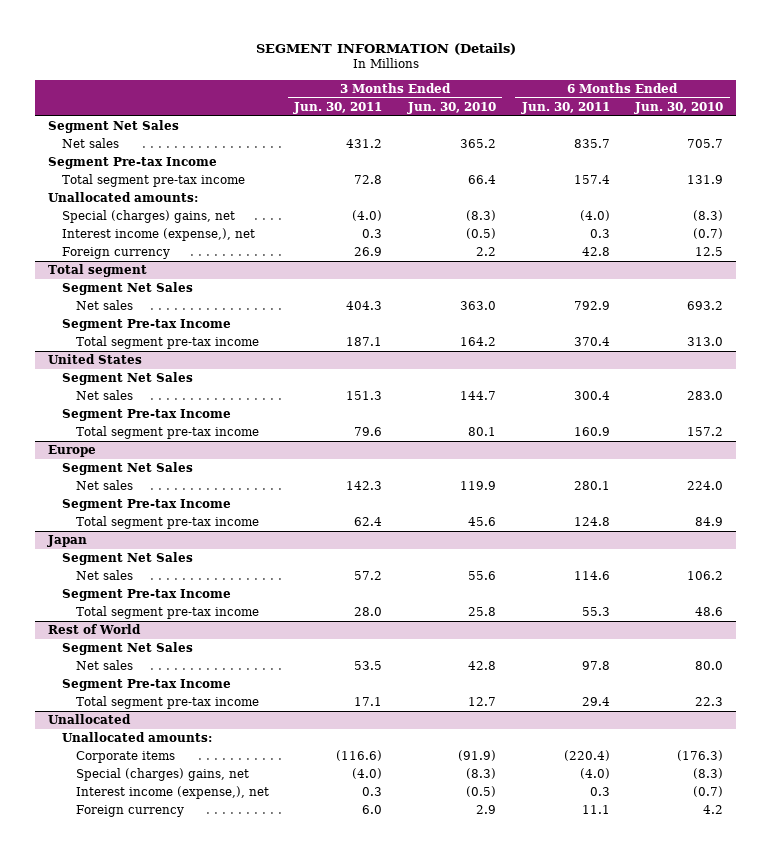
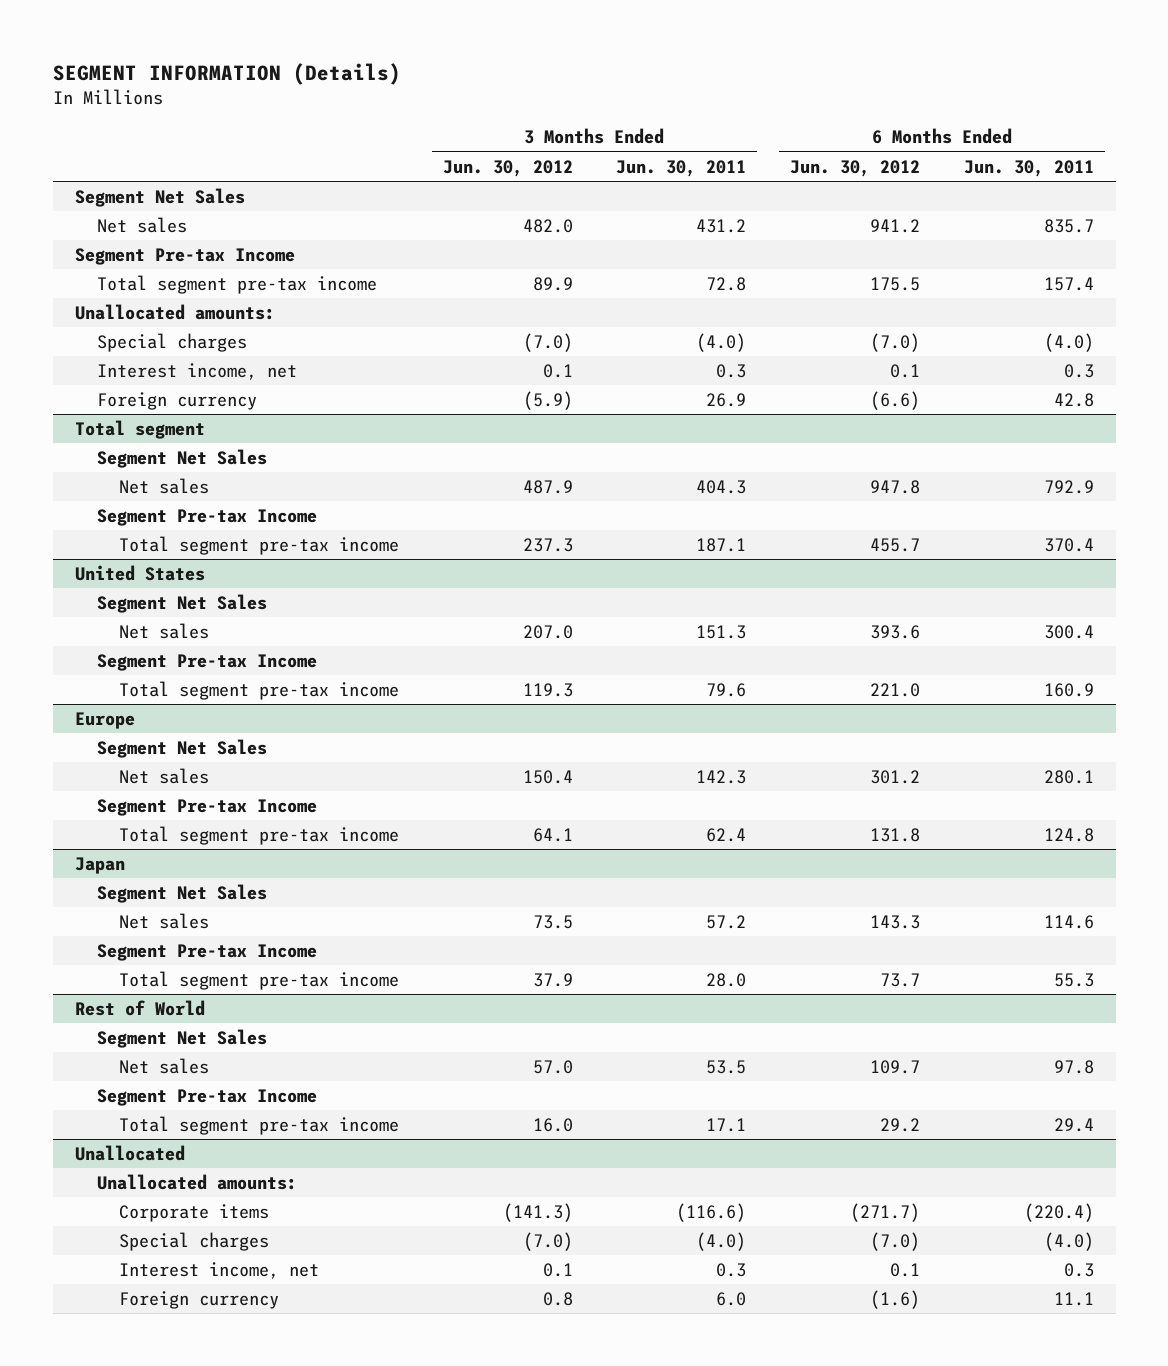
[406,101,496,114] Jun. 30, 2010 -> none
[634,101,724,114] Jun. 30, 2010 -> none
none -> [442,159,573,177] Jun. 30, 2012
none -> [790,159,921,177] Jun. 30, 2012
[61,210,235,224] Special (charges) gains, net -> [96,332,247,352] Special charges
[61,228,255,242] Interest income (expense,), net -> [96,362,297,380] Interest income, net
[75,768,249,782] Special (charges) gains, net -> [118,1231,269,1251] Special charges
[75,786,269,800] Interest income (expense,), net -> [118,1261,319,1279] Interest income, net

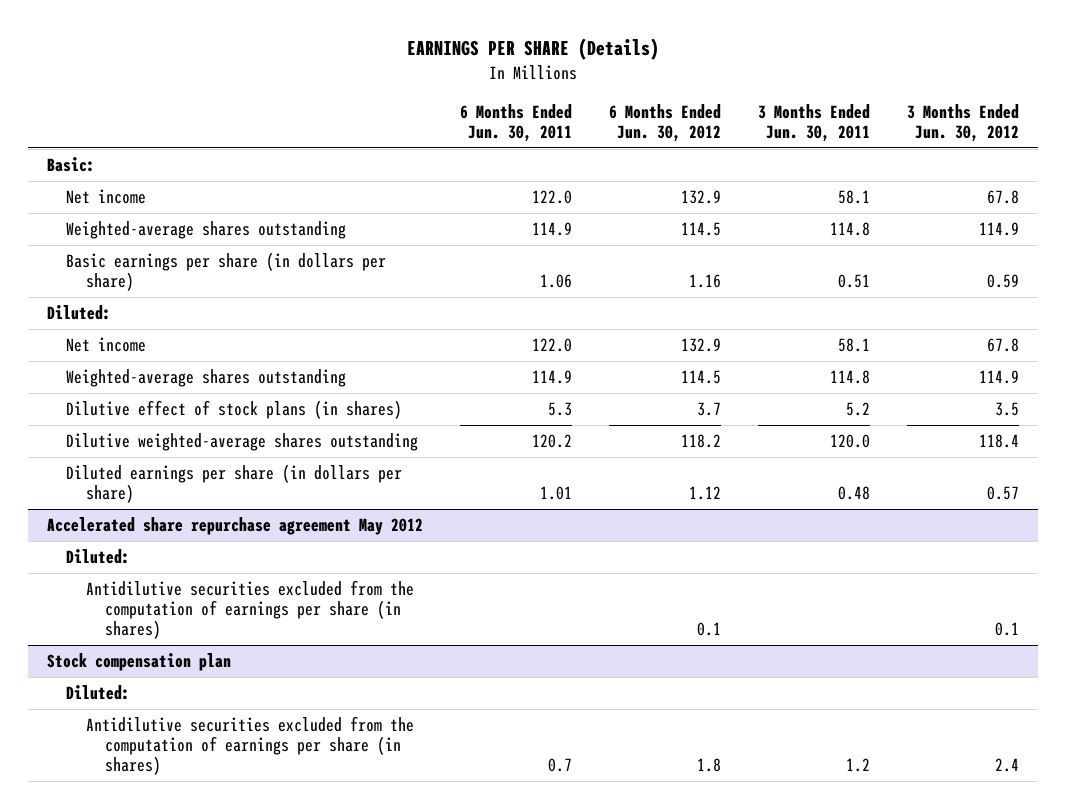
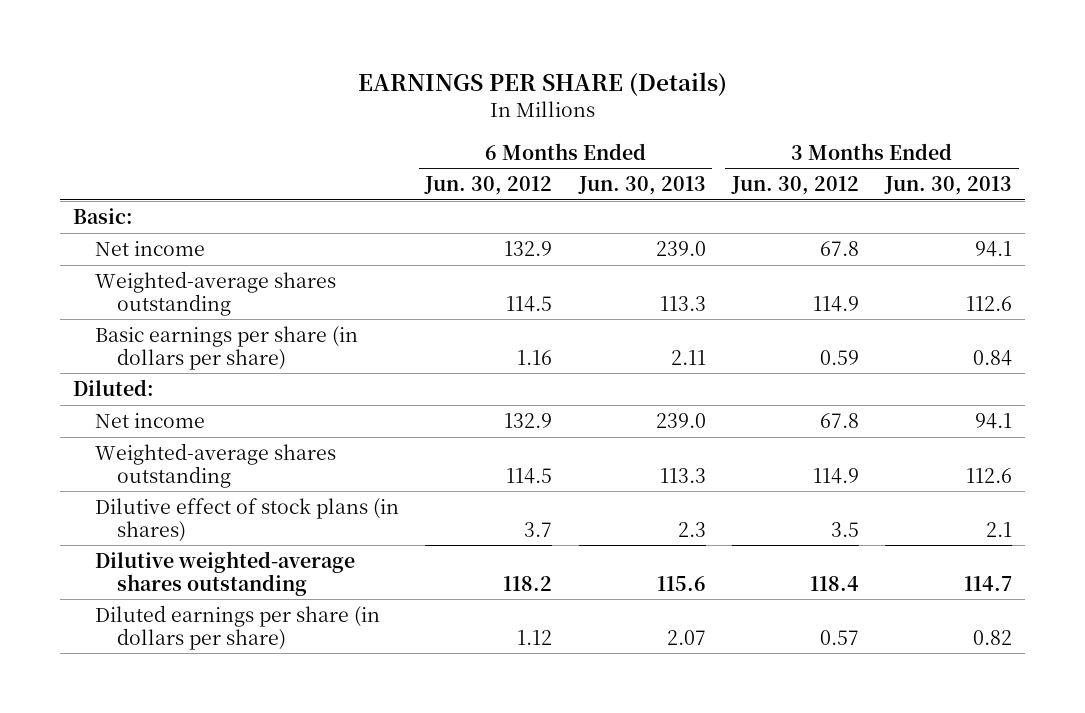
[459,103,572,143] 6 Months Ended Jun. 30, 2011 -> none
[758,103,871,143] 3 Months Ended Jun. 30, 2011 -> none
none -> [577,176,706,196] Jun. 30, 2013
none -> [884,176,1013,196] Jun. 30, 2013
[46,516,423,535] Accelerated share repurchase agreement May 2012 -> none
[66,548,131,564] Diluted: -> none
[85,579,414,640] Antidilutive securities excluded from the computation of earnings per share (in shares) -> none
[46,652,231,671] Stock compensation plan -> none
[66,684,131,700] Diluted: -> none
[85,715,414,776] Antidilutive securities excluded from the computation of earnings per share (in shares) -> none

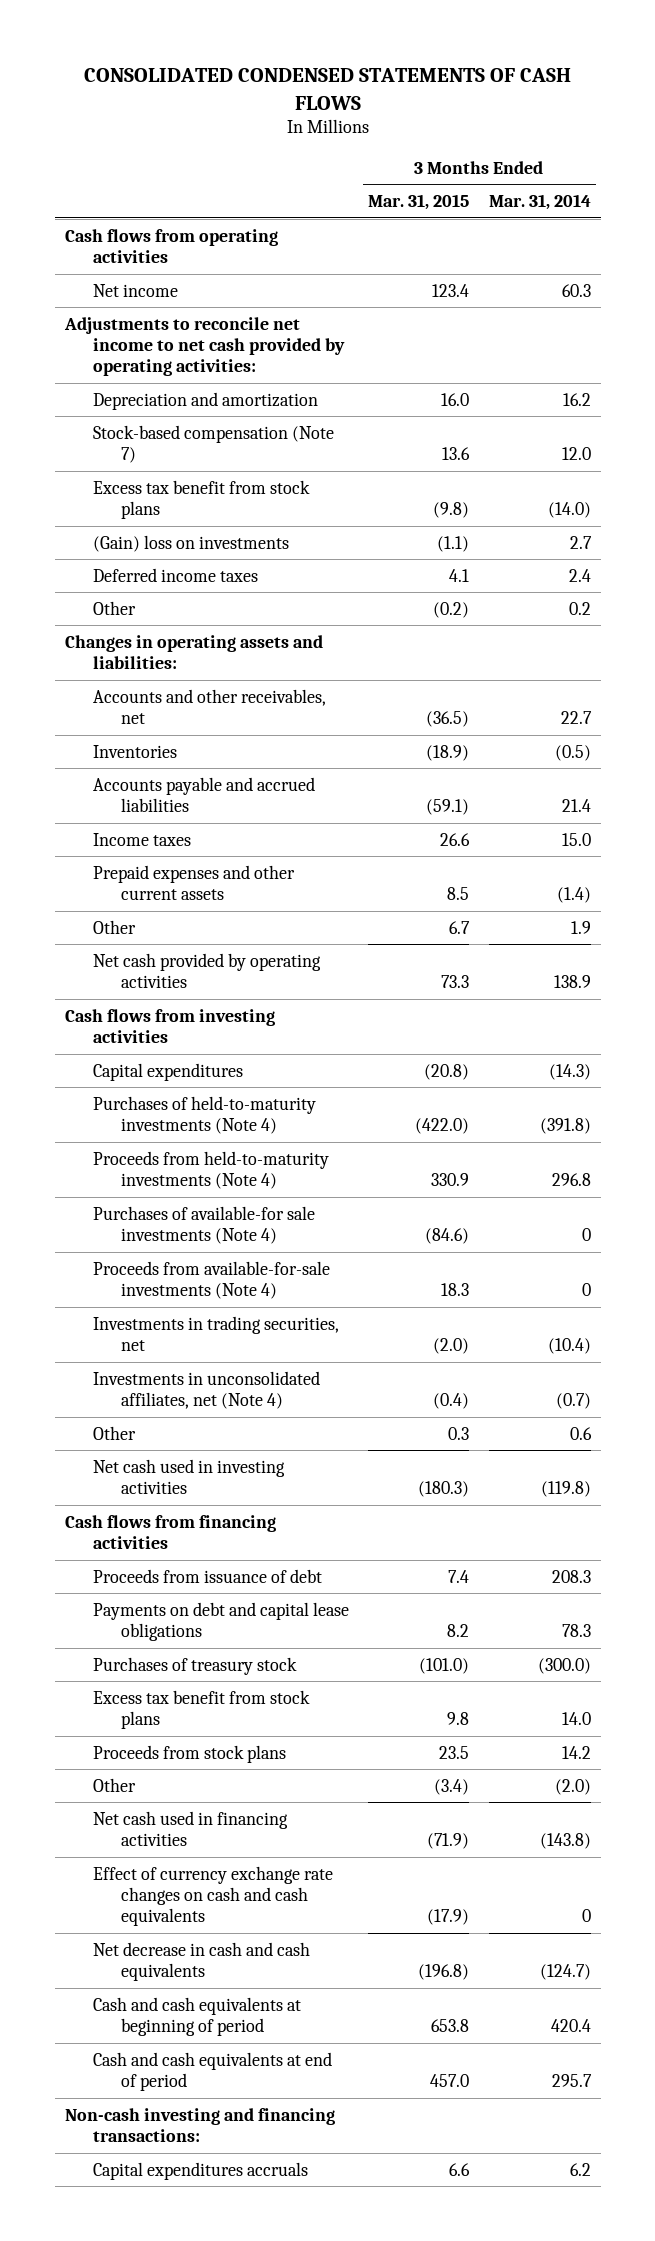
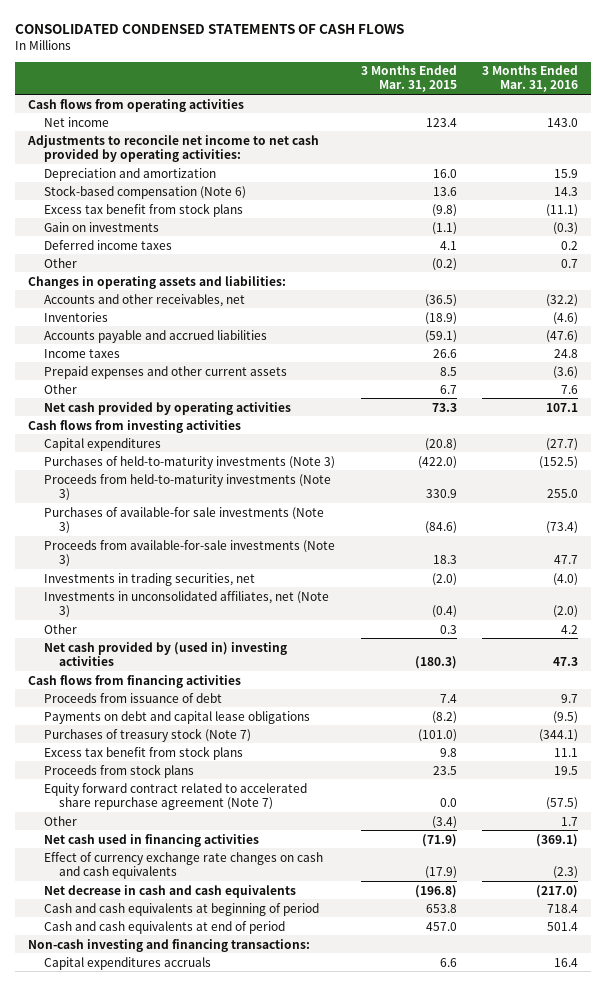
[488,193,591,210] Mar. 31, 2014 -> none
none -> [482,65,579,93] 3 Months Ended Mar. 31, 2016
[92,424,334,463] Stock-based compensation (Note 7) -> [43,184,246,199] Stock-based compensation (Note 6)
[92,534,289,552] (Gain) loss on investments -> [43,221,159,232] Gain on investments
[92,1095,316,1134] Purchases of held-to-maturity investments (Note 4) -> [43,455,335,469] Purchases of held-to-maturity investments (Note 3)
[92,1150,329,1189] Proceeds from held-to-maturity investments (Note 4) -> [43,473,331,501] Proceeds from held-to-maturity investments (Note 3)
[92,1205,315,1244] Purchases of available-for sale investments (Note 4) -> [43,506,324,534] Purchases of available-for sale investments (Note 3)
[92,1260,330,1299] Proceeds from available-for-sale investments (Note 4) -> [43,539,335,567] Proceeds from available-for-sale investments (Note 3)
[92,1370,320,1409] Investments in unconsolidated affiliates, net (Note 4) -> [43,590,329,618] Investments in unconsolidated affiliates, net (Note 3)
[92,1458,285,1494] Net cash used in investing activities -> [43,641,287,666] Net cash provided by (used in) investing activities
[447,1623,470,1637] 8.2 -> [431,710,457,724] (8.2)
[92,1656,297,1675] Purchases of treasury stock -> [43,727,251,742] Purchases of treasury stock (Note 7)
none -> [43,782,307,810] Equity forward contract related to accelerated share repurchase agreement (Note 7)

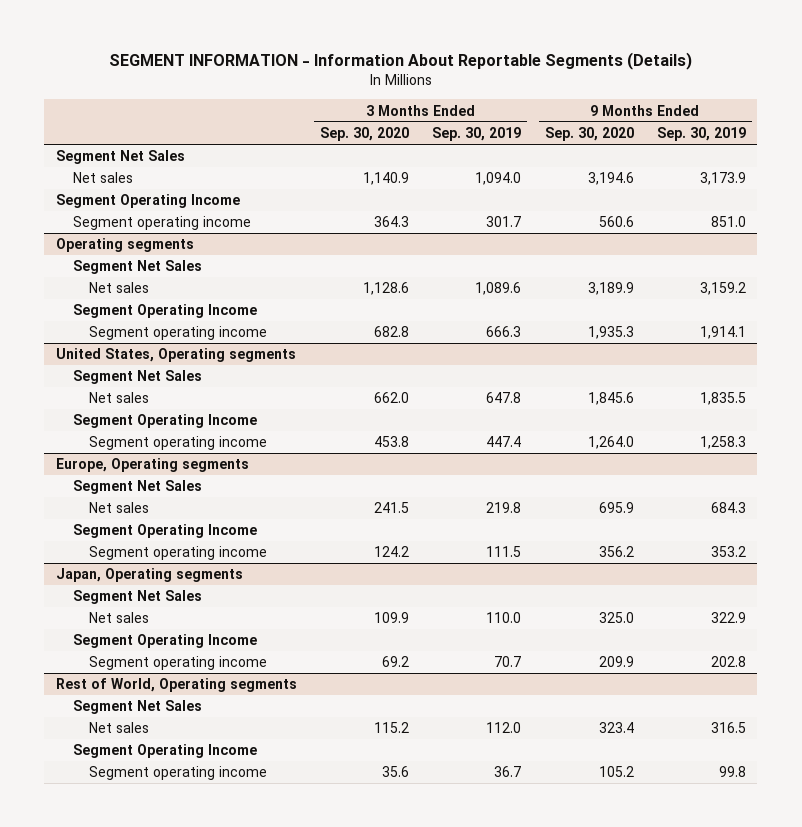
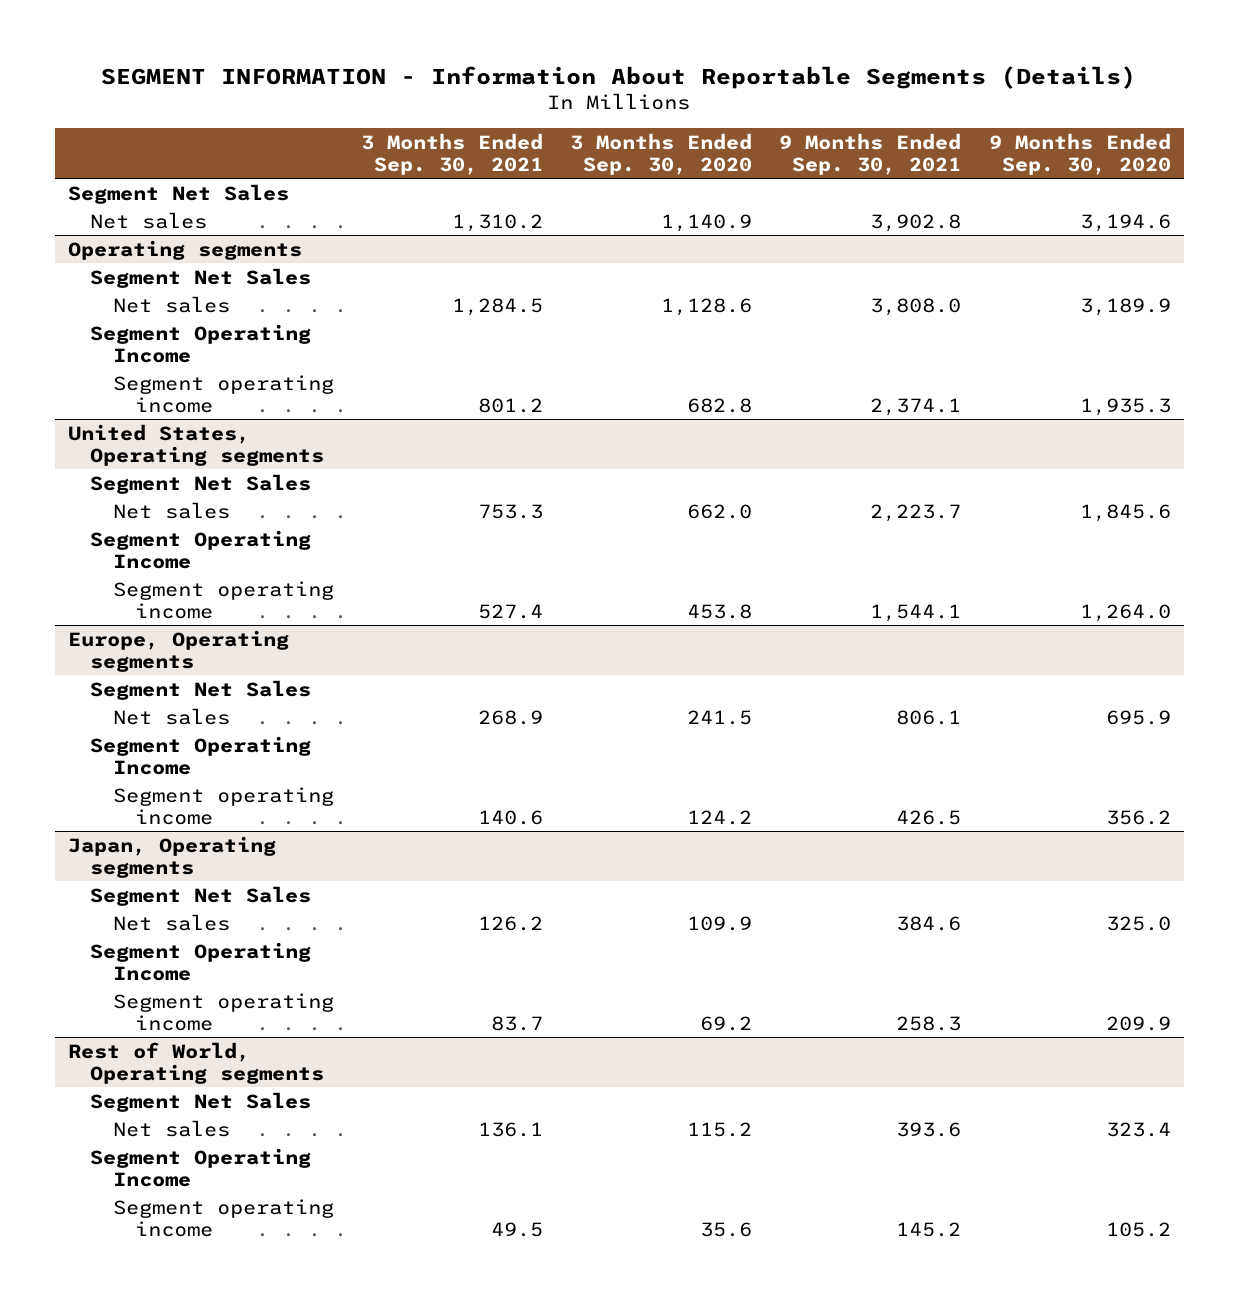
[432,127,522,142] Sep. 30, 2019 -> none
[656,127,746,142] Sep. 30, 2019 -> none
none -> [360,133,543,175] 3 Months Ended Sep. 30, 2021
none -> [779,133,962,175] 9 Months Ended Sep. 30, 2021
[55,194,240,209] Segment Operating Income -> none
[72,216,251,231] Segment operating income -> none

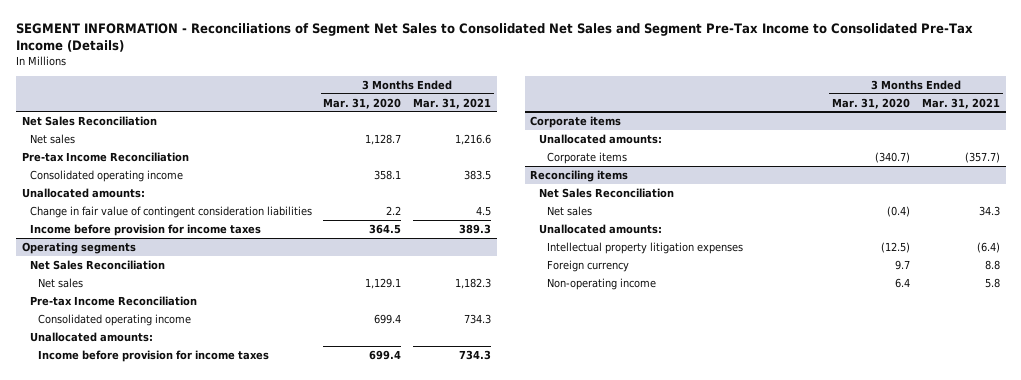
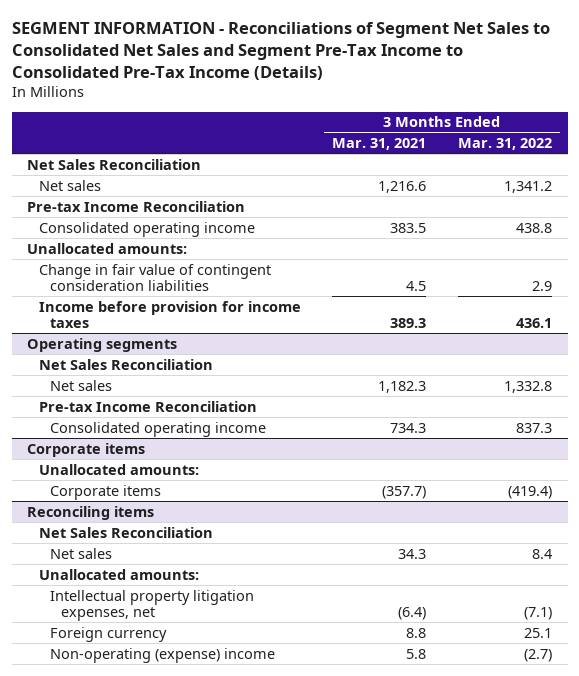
[323,97,402,109] Mar. 31, 2020 -> none
none -> [457,137,552,150] Mar. 31, 2022
[29,331,153,342] Unallocated amounts: -> none
[38,349,270,362] Income before provision for income taxes -> none
[546,241,743,254] Intellectual property litigation expenses -> [49,589,254,621] Intellectual property litigation expenses, net
[546,277,656,290] Non-operating income -> [49,647,275,663] Non-operating (expense) income

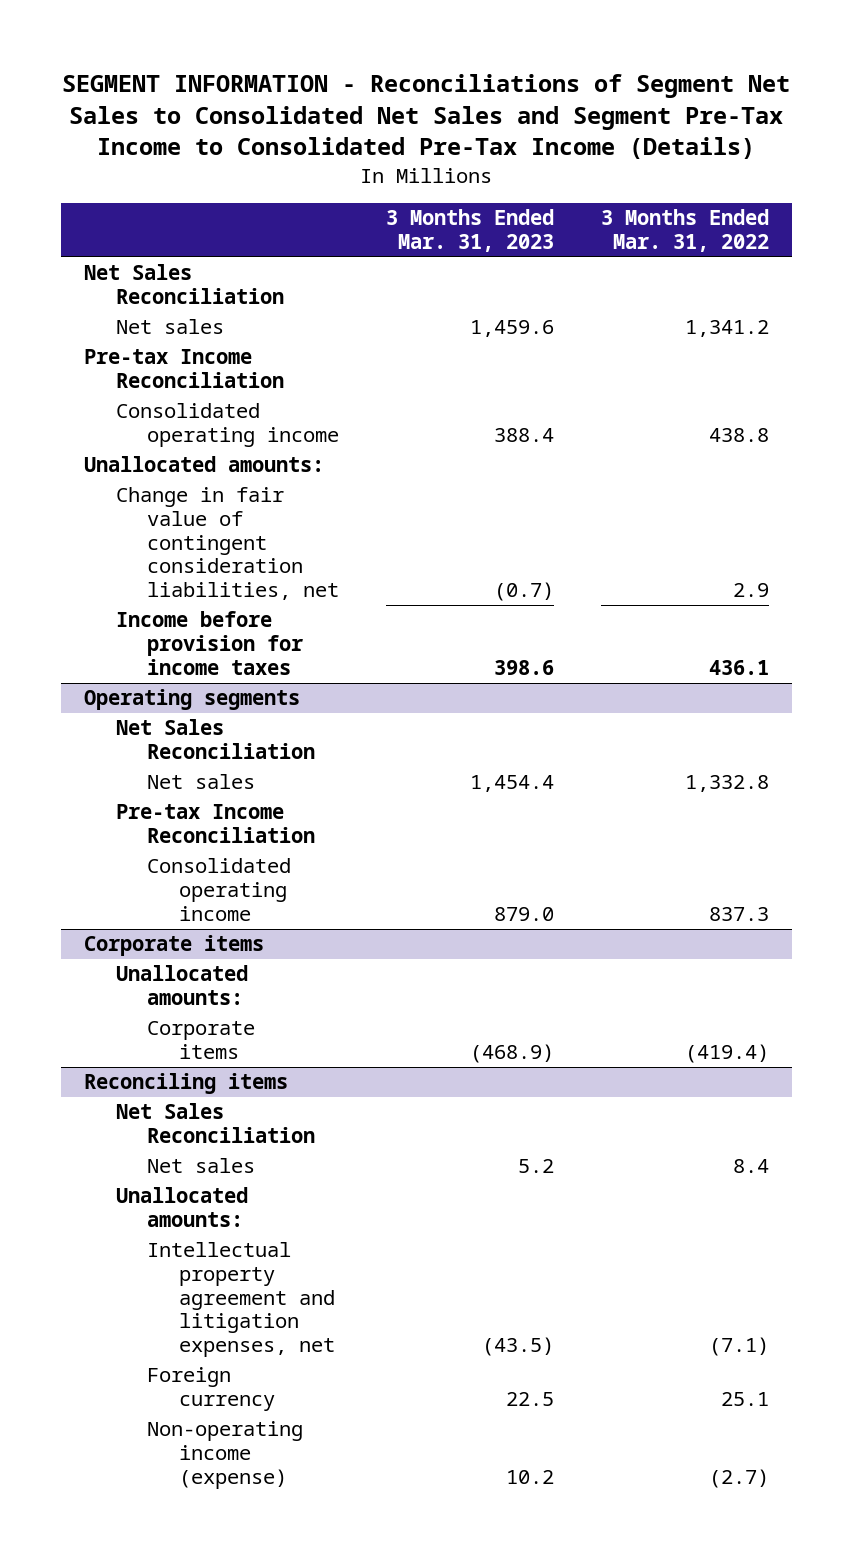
[332,137,427,150] Mar. 31, 2021 -> none
none -> [385,209,554,253] 3 Months Ended Mar. 31, 2023
[38,263,271,291] Change in fair value of contingent consideration liabilities -> [115,487,340,601] Change in fair value of contingent consideration liabilities, net
[49,589,254,621] Intellectual property litigation expenses, net -> [147,1242,335,1358] Intellectual property agreement and litigation expenses, net
[49,647,275,663] Non-operating (expense) income -> [147,1421,304,1489] Non-operating income (expense)

